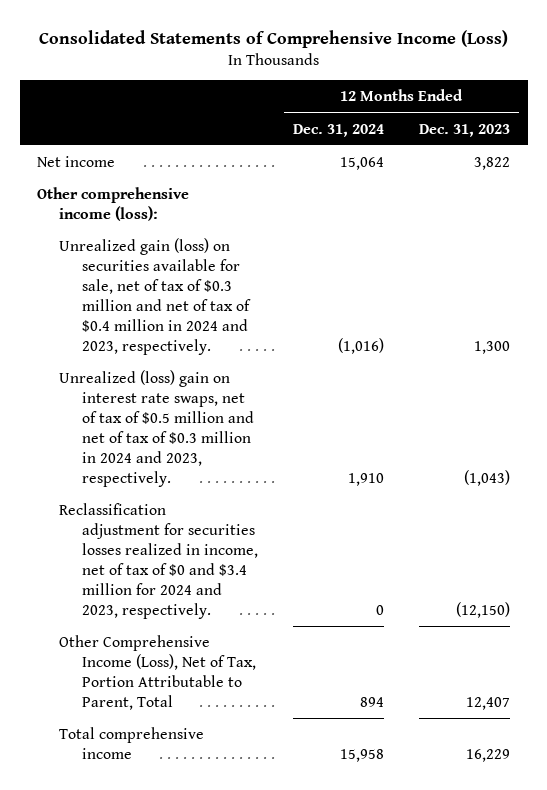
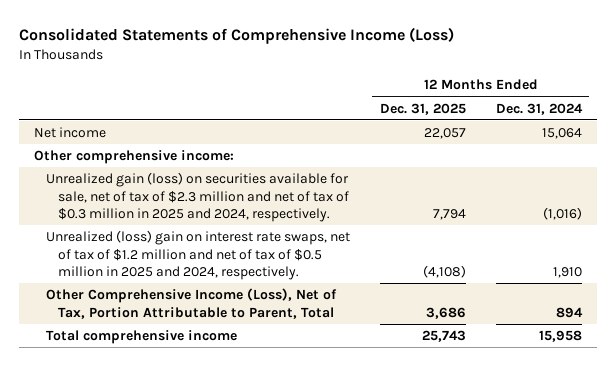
[419,123,511,137] Dec. 31, 2023 -> none
none -> [379,102,466,115] Dec. 31, 2025
[59,502,258,619] Reclassification adjustment for securities losses realized in income, net of tax of $0 and $3.4 million for 2024 and 2023, respectively. -> none
[37,186,190,221] Other comprehensive income (loss): -> [33,150,234,165] Other comprehensive income:
[59,237,251,355] Unrealized gain (loss) on securities available for sale, net of tax of $0.3 million and net of tax of $0.4 million in 2024 and 2023, respectively. -> [45,172,350,223] Unrealized gain (loss) on securities available for sale, net of tax of $2.3 million and net of tax of $0.3 million in 2025 and 2024, respectively.
[59,369,254,487] Unrealized (loss) gain on interest rate swaps, net of tax of $0.5 million and net of tax of $0.3 million in 2024 and 2023, respectively. -> [45,230,350,281] Unrealized (loss) gain on interest rate swaps, net of tax of $1.2 million and net of tax of $0.5 million in 2025 and 2024, respectively.

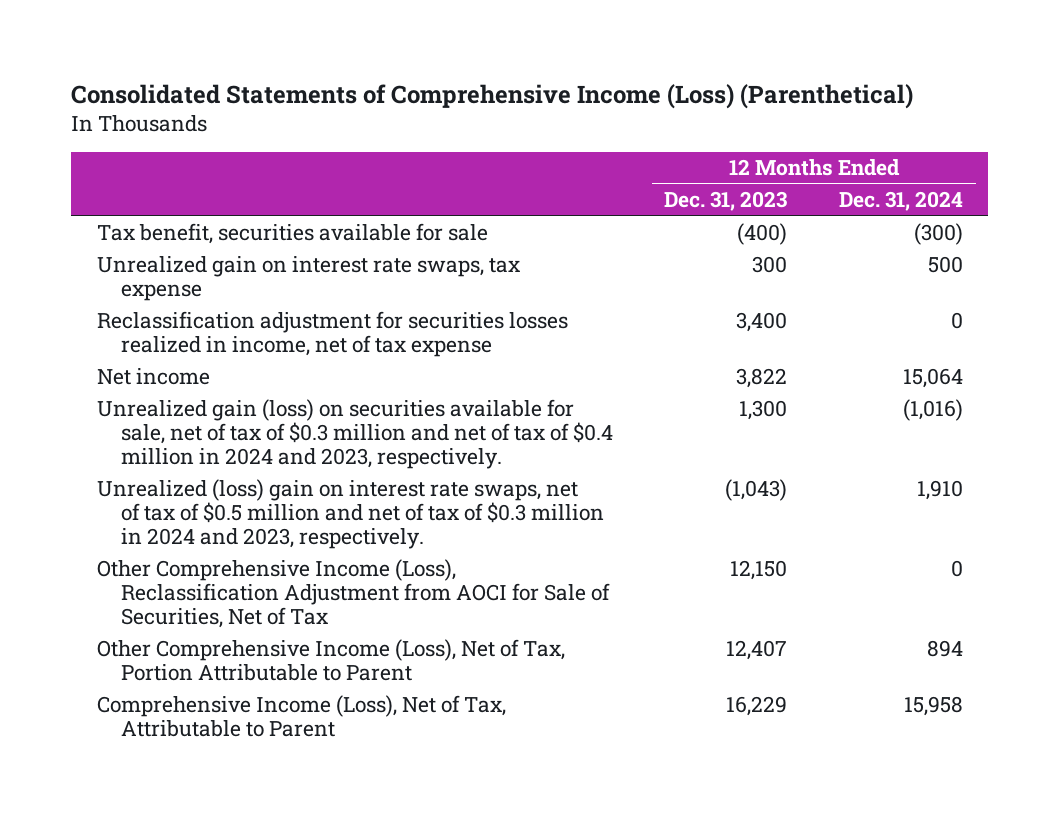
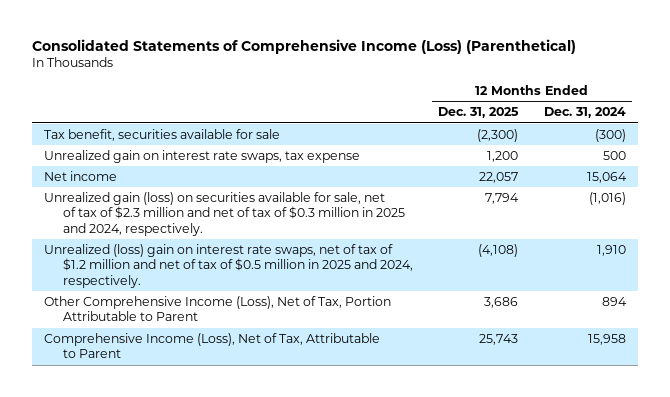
[664,191,788,212] Dec. 31, 2023 -> none
none -> [438,107,520,119] Dec. 31, 2025
[96,311,568,358] Reclassification adjustment for securities losses realized in income, net of tax expense -> none
[96,559,611,629] Other Comprehensive Income (Loss), Reclassification Adjustment from AOCI for Sale of Securities, Net of Tax -> none
[96,399,614,470] Unrealized gain (loss) on securities available for sale, net of tax of $0.3 million and net of tax of $0.4 million in 2024 and 2023, respectively. -> [44,192,406,236] Unrealized gain (loss) on securities available for sale, net of tax of $2.3 million and net of tax of $0.3 million in 2025 and 2024, respectively.
[96,479,605,550] Unrealized (loss) gain on interest rate swaps, net of tax of $0.5 million and net of tax of $0.3 million in 2024 and 2023, respectively. -> [44,244,414,288] Unrealized (loss) gain on interest rate swaps, net of tax of $1.2 million and net of tax of $0.5 million in 2025 and 2024, respectively.

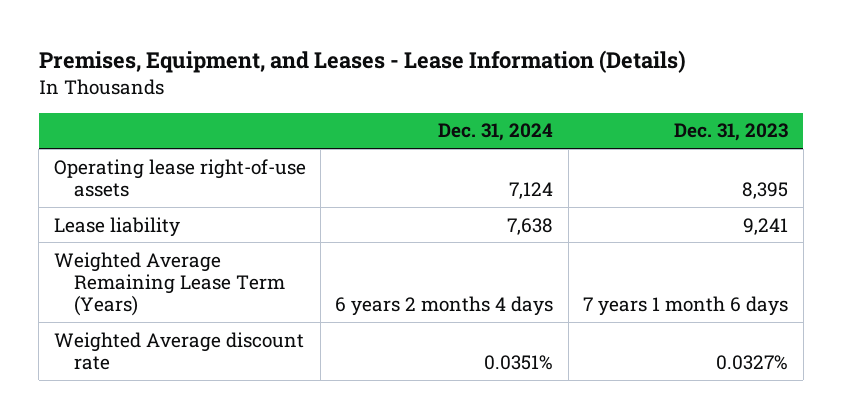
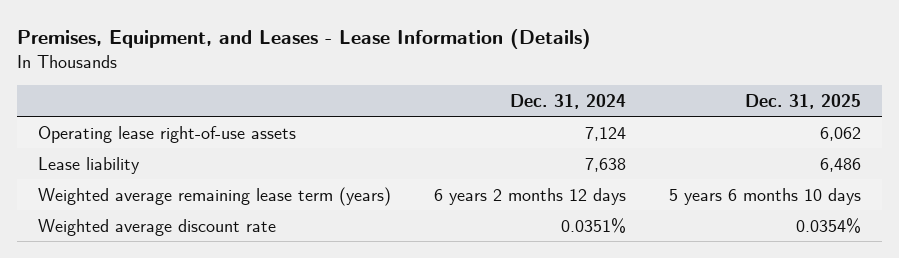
[674,123,789,142] Dec. 31, 2023 -> none
none -> [744,93,861,109] Dec. 31, 2025
[53,251,286,317] Weighted Average Remaining Lease Term (Years) -> [38,186,392,206] Weighted average remaining lease term (years)
[335,296,554,317] 6 years 2 months 4 days -> [434,187,627,205] 6 years 2 months 12 days
[53,331,304,370] Weighted Average discount rate -> [38,218,277,236] Weighted average discount rate

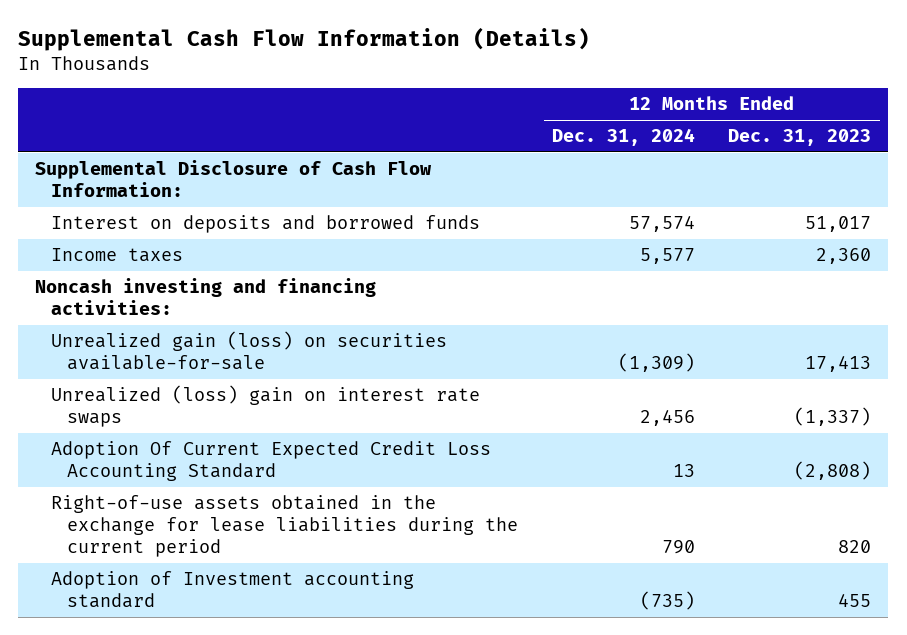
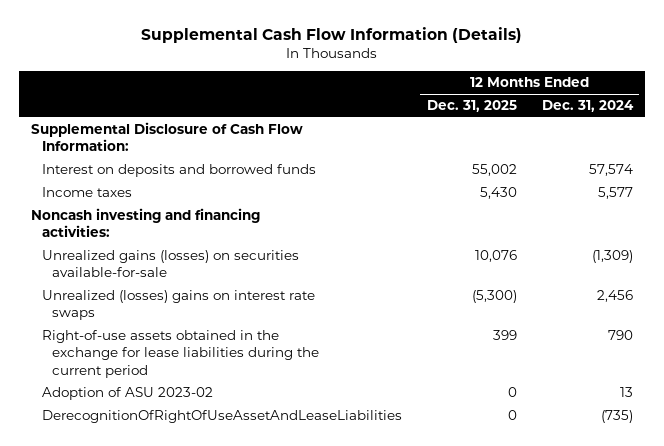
[728,129,872,147] Dec. 31, 2023 -> none
none -> [426,100,517,113] Dec. 31, 2025
[51,441,492,482] Adoption Of Current Expected Credit Loss Accounting Standard -> none
[51,331,448,371] Unrealized gain (loss) on securities available-for-sale -> [41,250,299,278] Unrealized gains (losses) on securities available-for-sale
[51,385,481,428] Unrealized (loss) gain on interest rate swaps -> [41,290,315,321] Unrealized (losses) gains on interest rate swaps
none -> [41,387,213,401] Adoption of ASU 2023-02
[51,571,415,609] Adoption of Investment accounting standard -> [41,410,402,424] DerecognitionOfRightOfUseAssetAndLeaseLiabilities

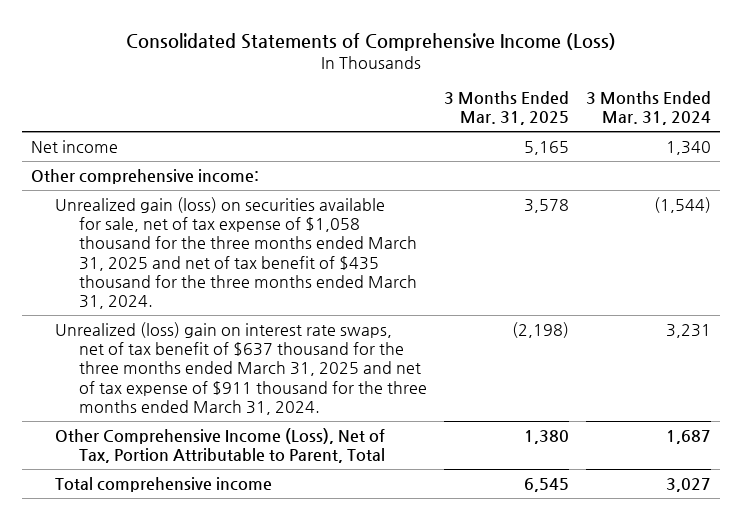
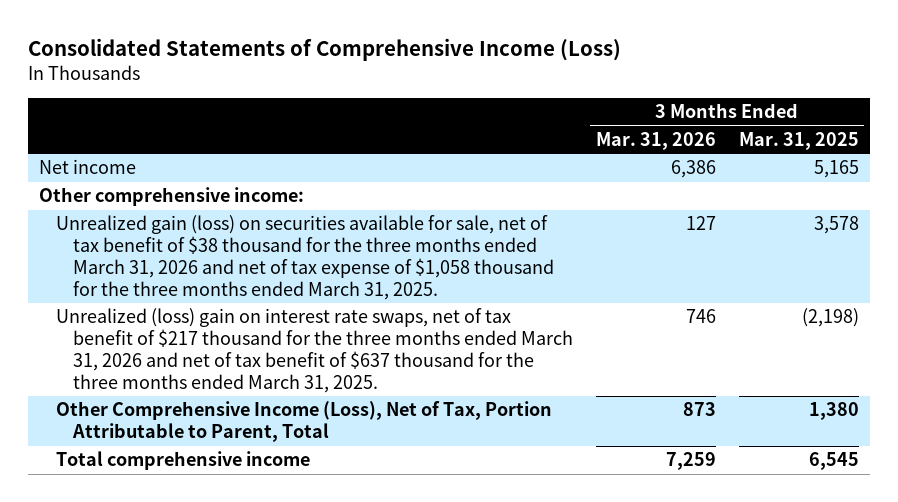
[586,91,712,126] 3 Months Ended Mar. 31, 2024 -> none
none -> [595,131,716,150] Mar. 31, 2026
[54,196,418,310] Unrealized gain (loss) on securities available for sale, net of tax expense of $1,058 thousand for the three months ended March 31, 2025 and net of tax benefit of $435 thousand for the three months ended March 31, 2024. -> [55,215,554,300] Unrealized gain (loss) on securities available for sale, net of tax benefit of $38 thousand for the three months ended March 31, 2026 and net of tax expense of $1,058 thousand for the three months ended March 31, 2025.
[54,321,428,416] Unrealized (loss) gain on interest rate swaps, net of tax benefit of $637 thousand for the three months ended March 31, 2025 and net of tax expense of $911 thousand for the three months ended March 31, 2024. -> [55,308,573,393] Unrealized (loss) gain on interest rate swaps, net of tax benefit of $217 thousand for the three months ended March 31, 2026 and net of tax benefit of $637 thousand for the three months ended March 31, 2025.

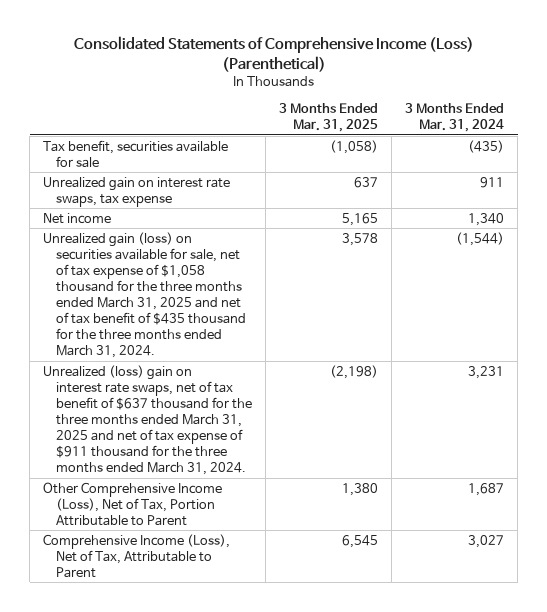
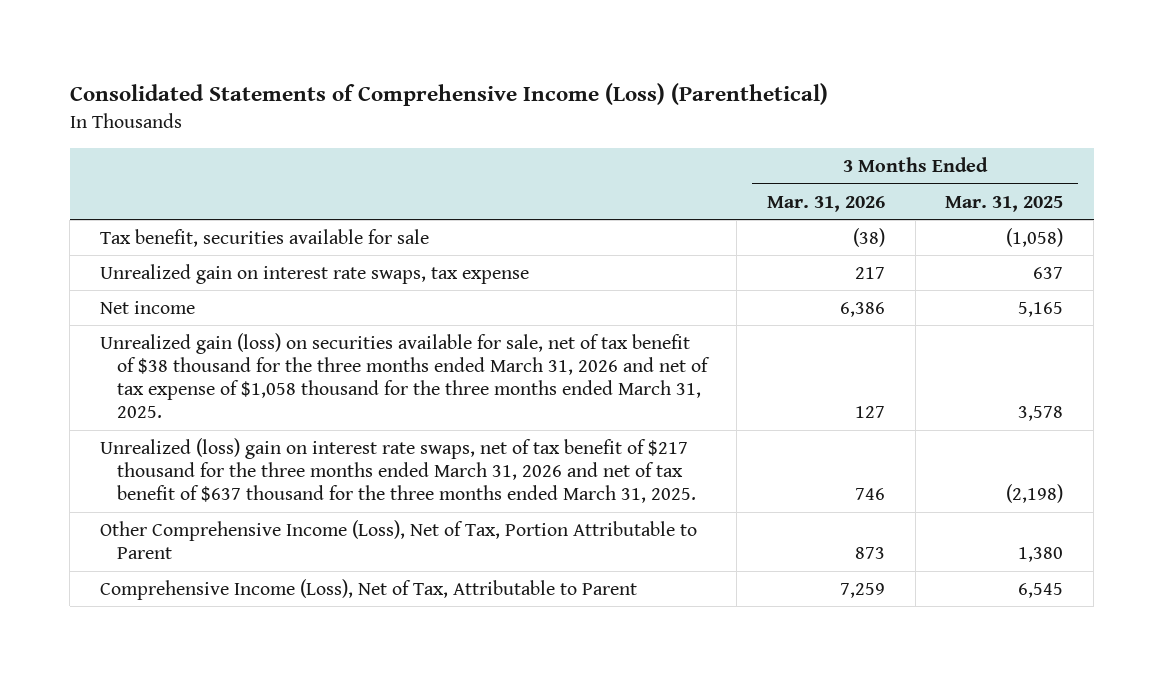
[404,103,504,133] 3 Months Ended Mar. 31, 2024 -> none
none -> [767,195,886,212] Mar. 31, 2026
[43,231,246,359] Unrealized gain (loss) on securities available for sale, net of tax expense of $1,058 thousand for the three months ended March 31, 2025 and net of tax benefit of $435 thousand for the three months ended March 31, 2024. -> [99,332,710,419] Unrealized gain (loss) on securities available for sale, net of tax benefit of $38 thousand for the three months ended March 31, 2026 and net of tax expense of $1,058 thousand for the three months ended March 31, 2025.
[43,364,252,476] Unrealized (loss) gain on interest rate swaps, net of tax benefit of $637 thousand for the three months ended March 31, 2025 and net of tax expense of $911 thousand for the three months ended March 31, 2024. -> [99,437,696,504] Unrealized (loss) gain on interest rate swaps, net of tax benefit of $217 thousand for the three months ended March 31, 2026 and net of tax benefit of $637 thousand for the three months ended March 31, 2025.

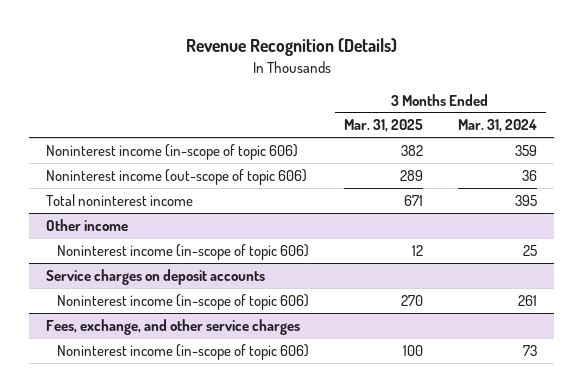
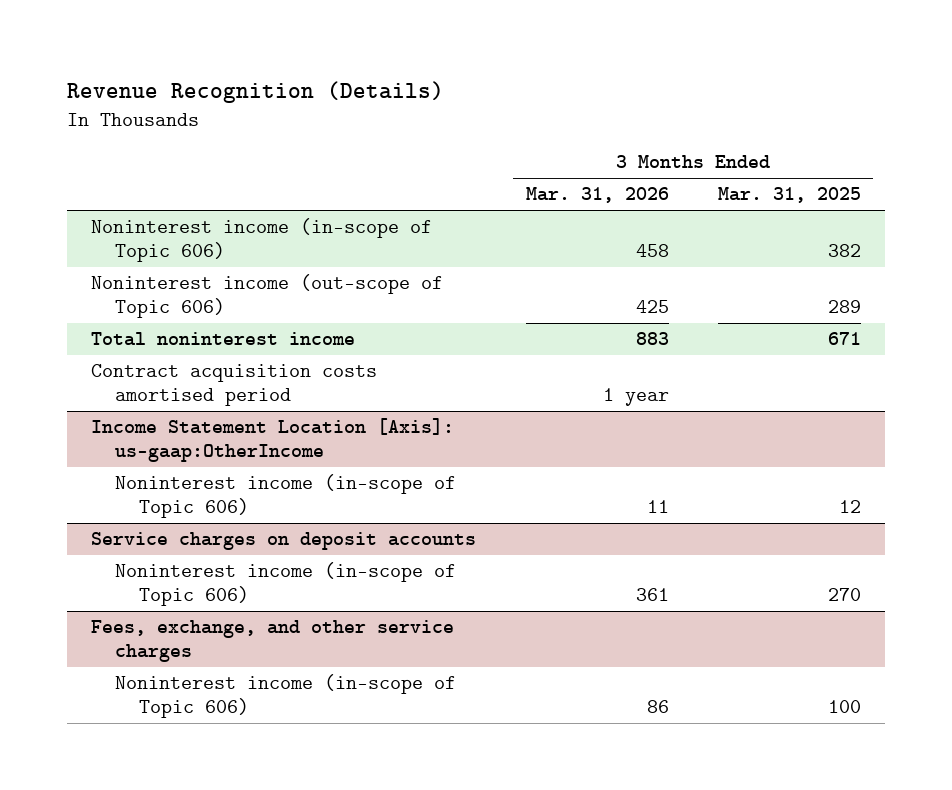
[457,119,537,133] Mar. 31, 2024 -> none
none -> [525,187,669,204] Mar. 31, 2026
[46,143,299,160] Noninterest income (in-scope of topic 606) -> [91,218,433,263] Noninterest income (in-scope of Topic 606)
[46,168,308,185] Noninterest income (out-scope of topic 606) -> [91,274,444,319] Noninterest income (out-scope of Topic 606)
[46,218,129,231] Other income -> none
none -> [91,364,378,407] Contract acquisition costs amortised period
none -> [91,418,455,463] Income Statement Location [Axis]: us-gaap:OtherIncome
[57,243,310,260] Noninterest income (in-scope of topic 606) -> [115,474,457,519] Noninterest income (in-scope of Topic 606)
[57,293,310,310] Noninterest income (in-scope of topic 606) -> [115,562,457,607] Noninterest income (in-scope of Topic 606)
[57,343,310,360] Noninterest income (in-scope of topic 606) -> [115,674,457,719] Noninterest income (in-scope of Topic 606)

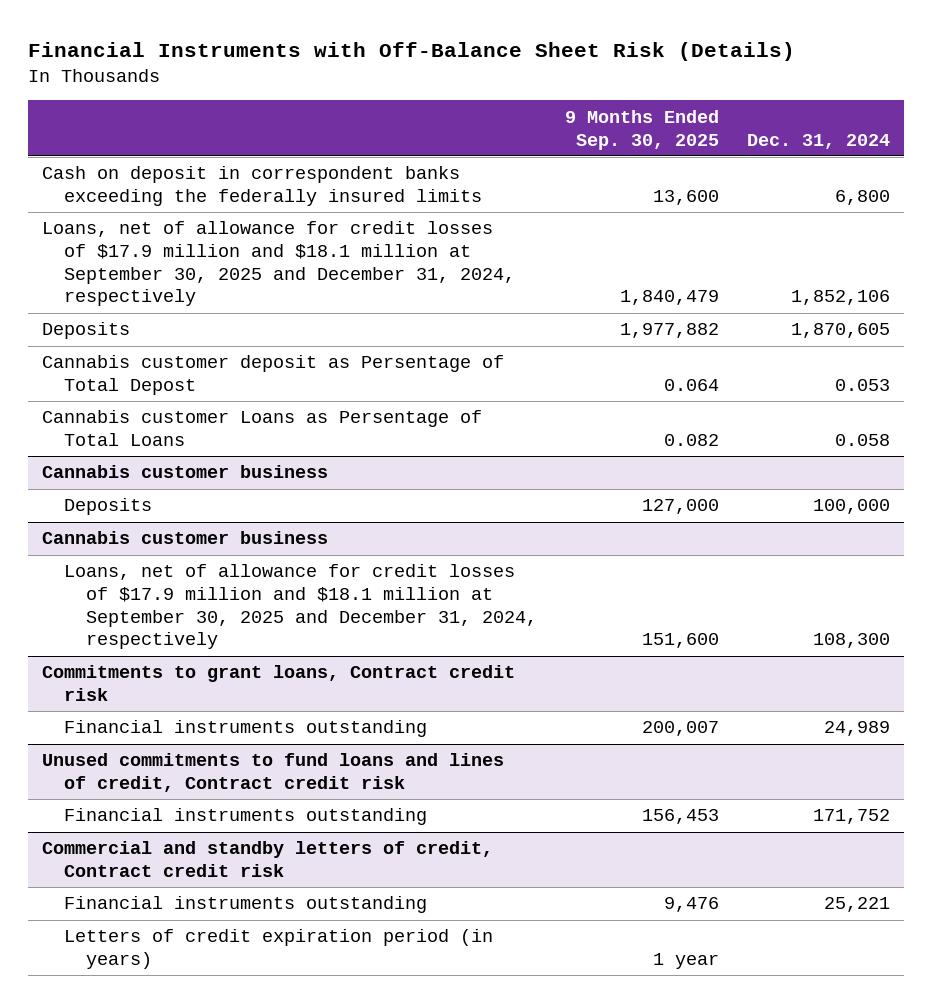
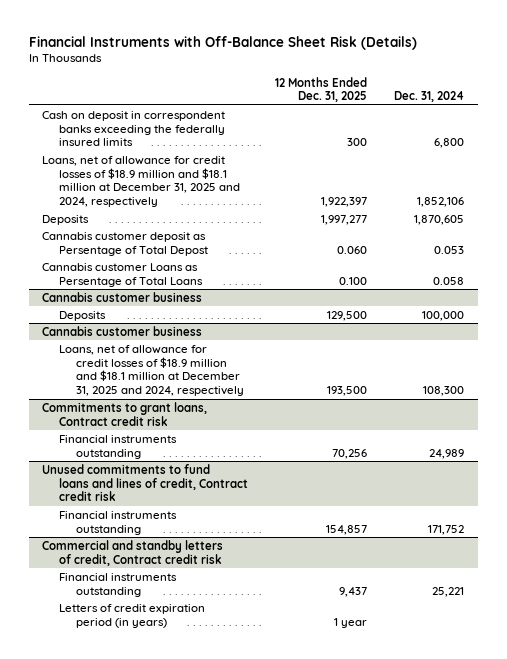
[565,109,720,150] 9 Months Ended Sep. 30, 2025 -> none
none -> [275,76,368,103] 12 Months Ended Dec. 31, 2025
[42,221,516,307] Loans, net of allowance for credit losses of $17.9 million and $18.1 million at September 30, 2025 and December 31, 2024, respectively -> [42,155,241,207] Loans, net of allowance for credit losses of $18.9 million and $18.1 million at December 31, 2025 and 2024, respectively
[64,564,538,650] Loans, net of allowance for credit losses of $17.9 million and $18.1 million at September 30, 2025 and December 31, 2024, respectively -> [59,344,245,396] Loans, net of allowance for credit losses of $18.9 million and $18.1 million at December 31, 2025 and 2024, respectively

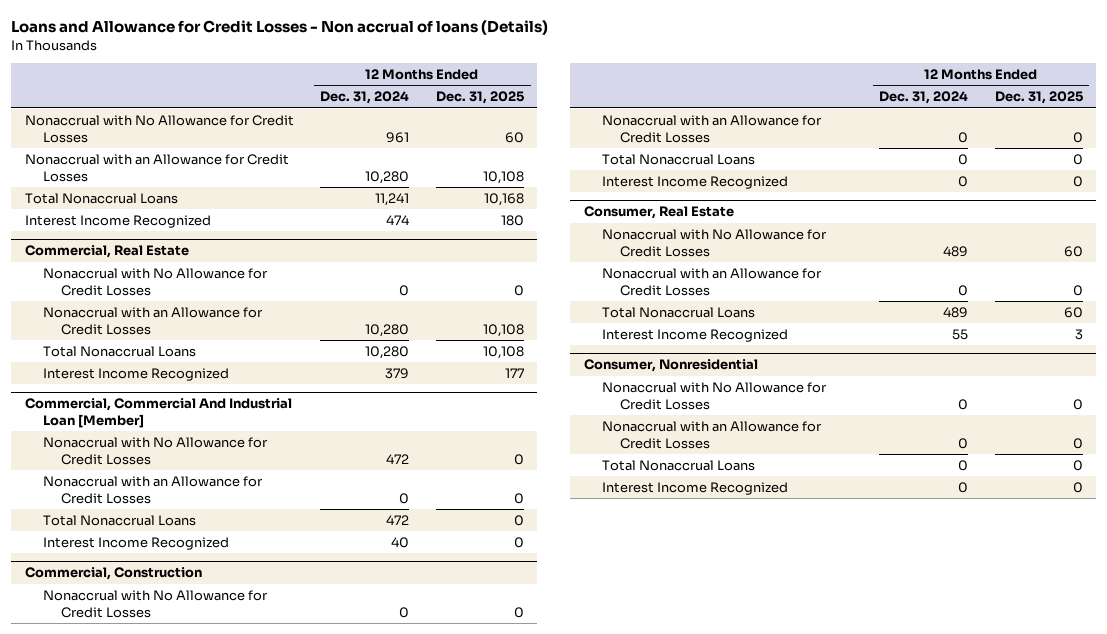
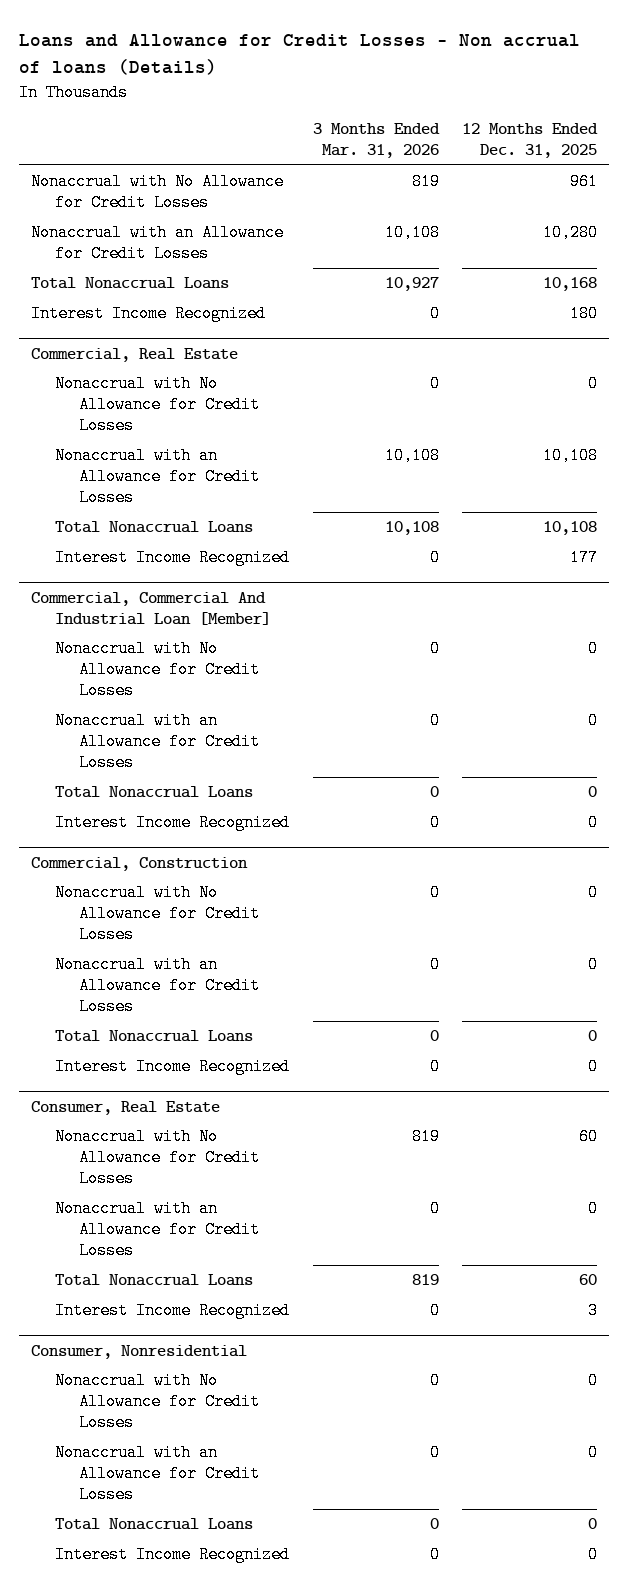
[320,91,410,105] Dec. 31, 2024 -> none
none -> [312,123,440,159] 3 Months Ended Mar. 31, 2026
[504,131,524,143] 60 -> [569,173,598,191] 961
[482,170,524,184] 10,108 -> [542,224,598,242] 10,280

